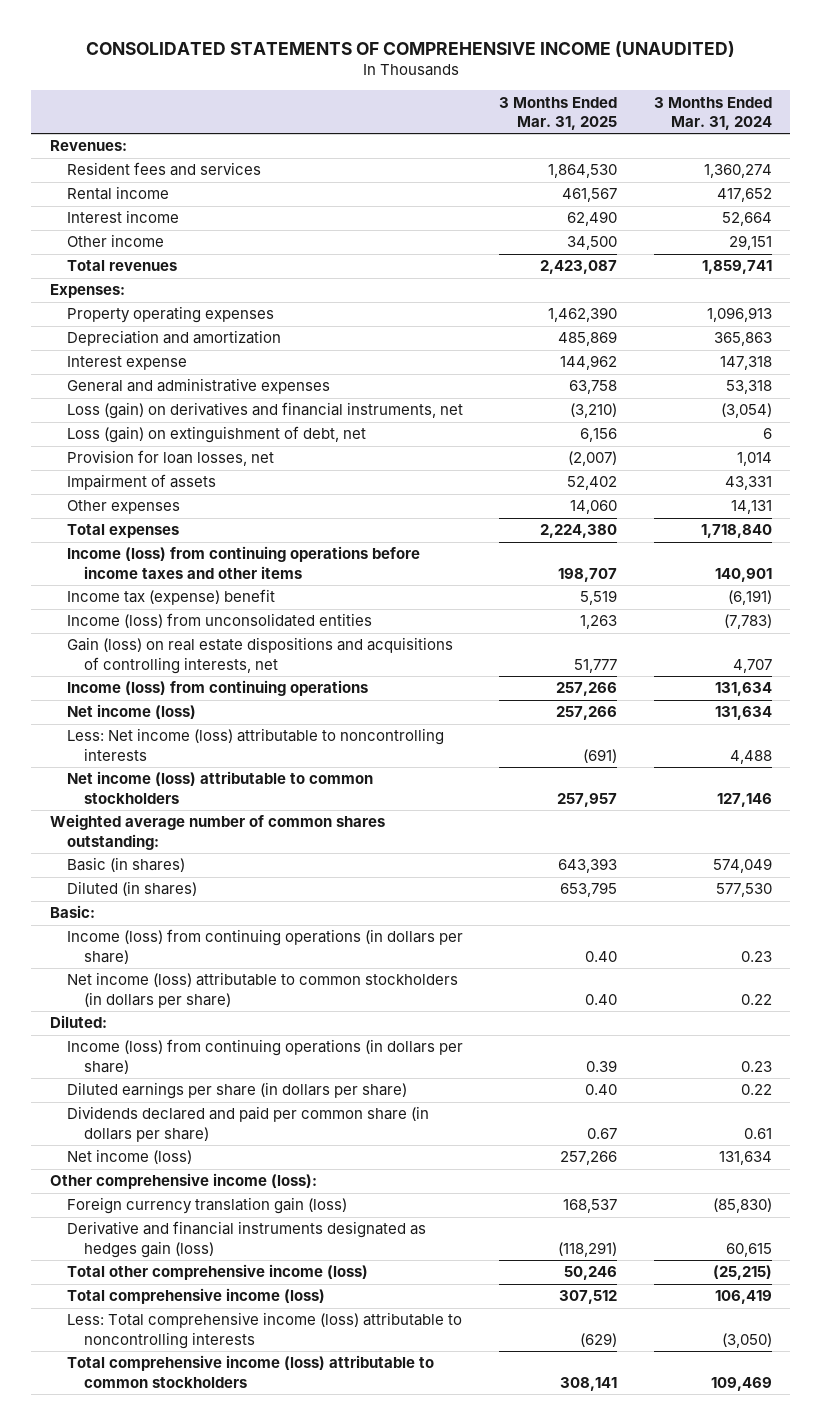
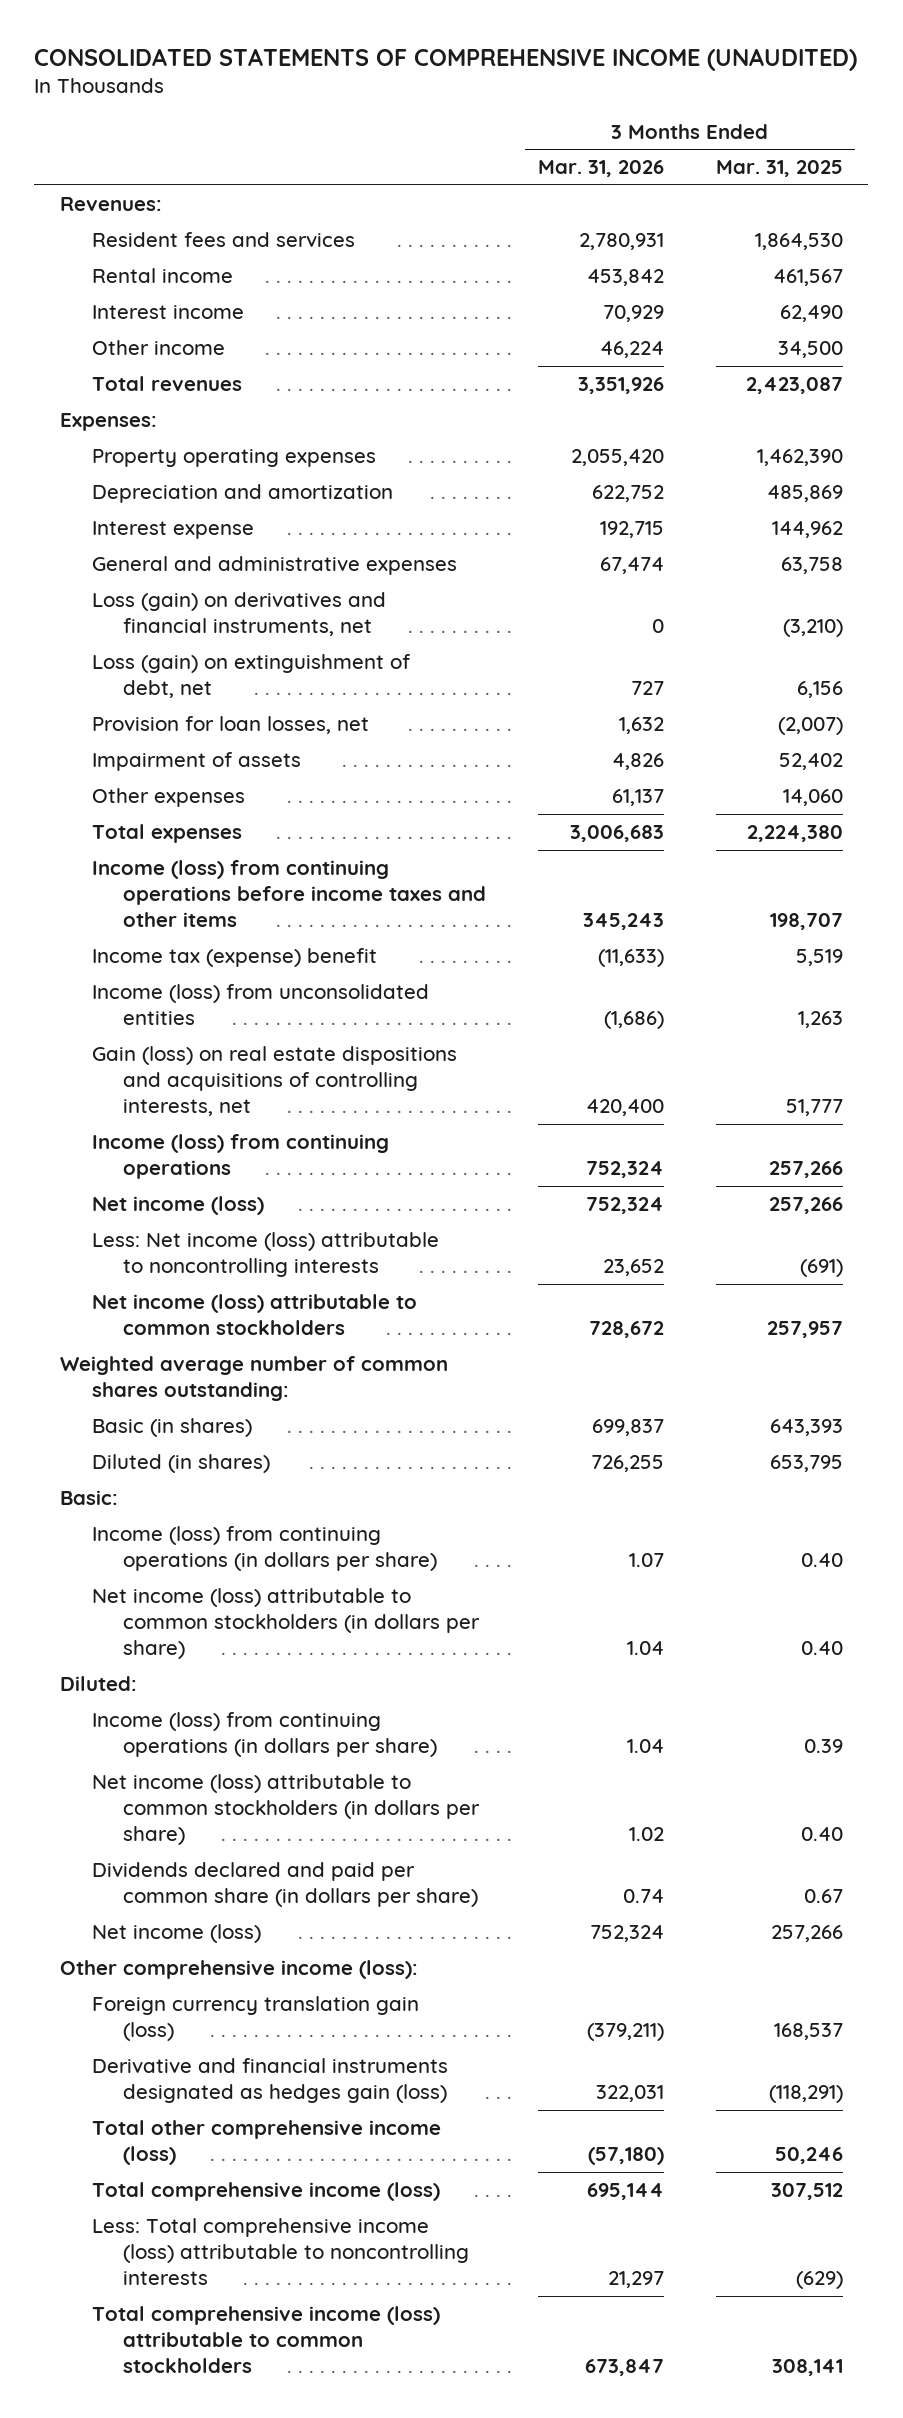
[653,96,772,131] 3 Months Ended Mar. 31, 2024 -> none
none -> [537,160,664,178] Mar. 31, 2026
[66,1082,407,1100] Diluted earnings per share (in dollars per share) -> [91,1773,481,1846] Net income (loss) attributable to common stockholders (in dollars per share)

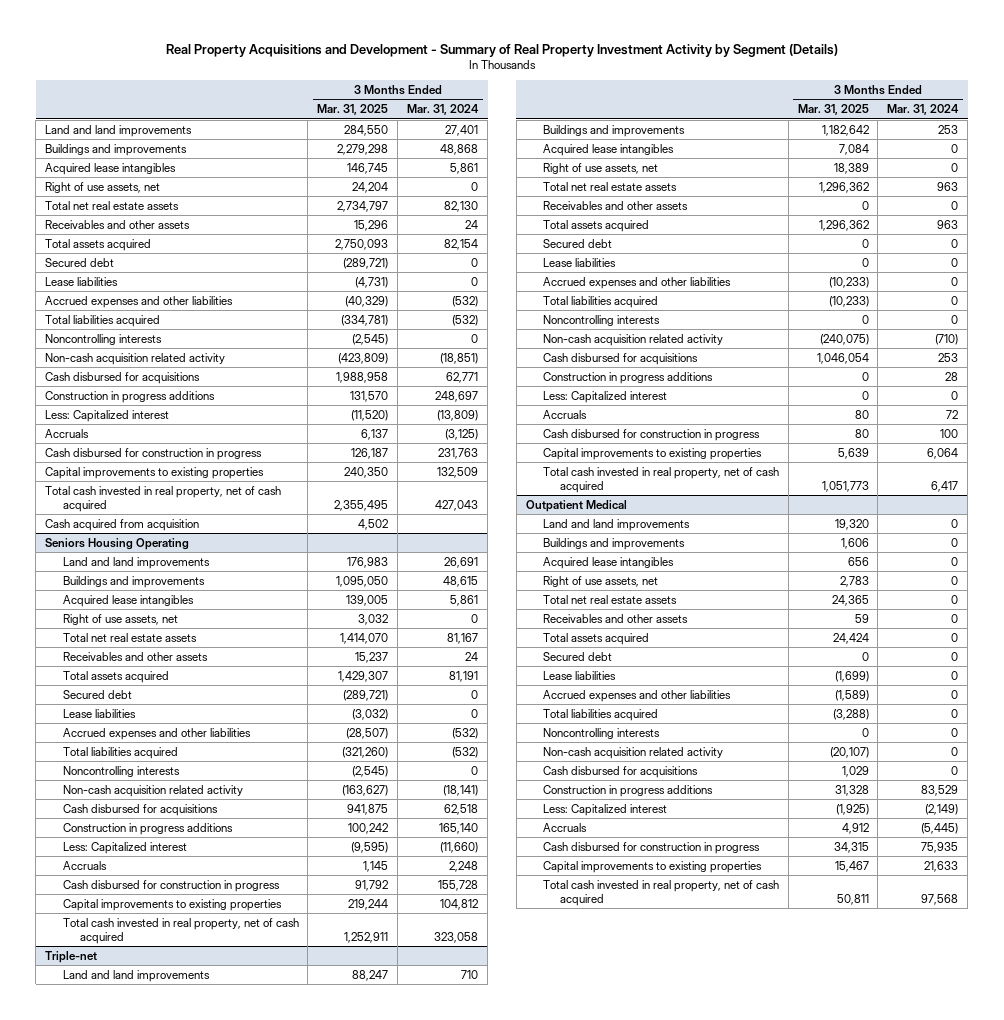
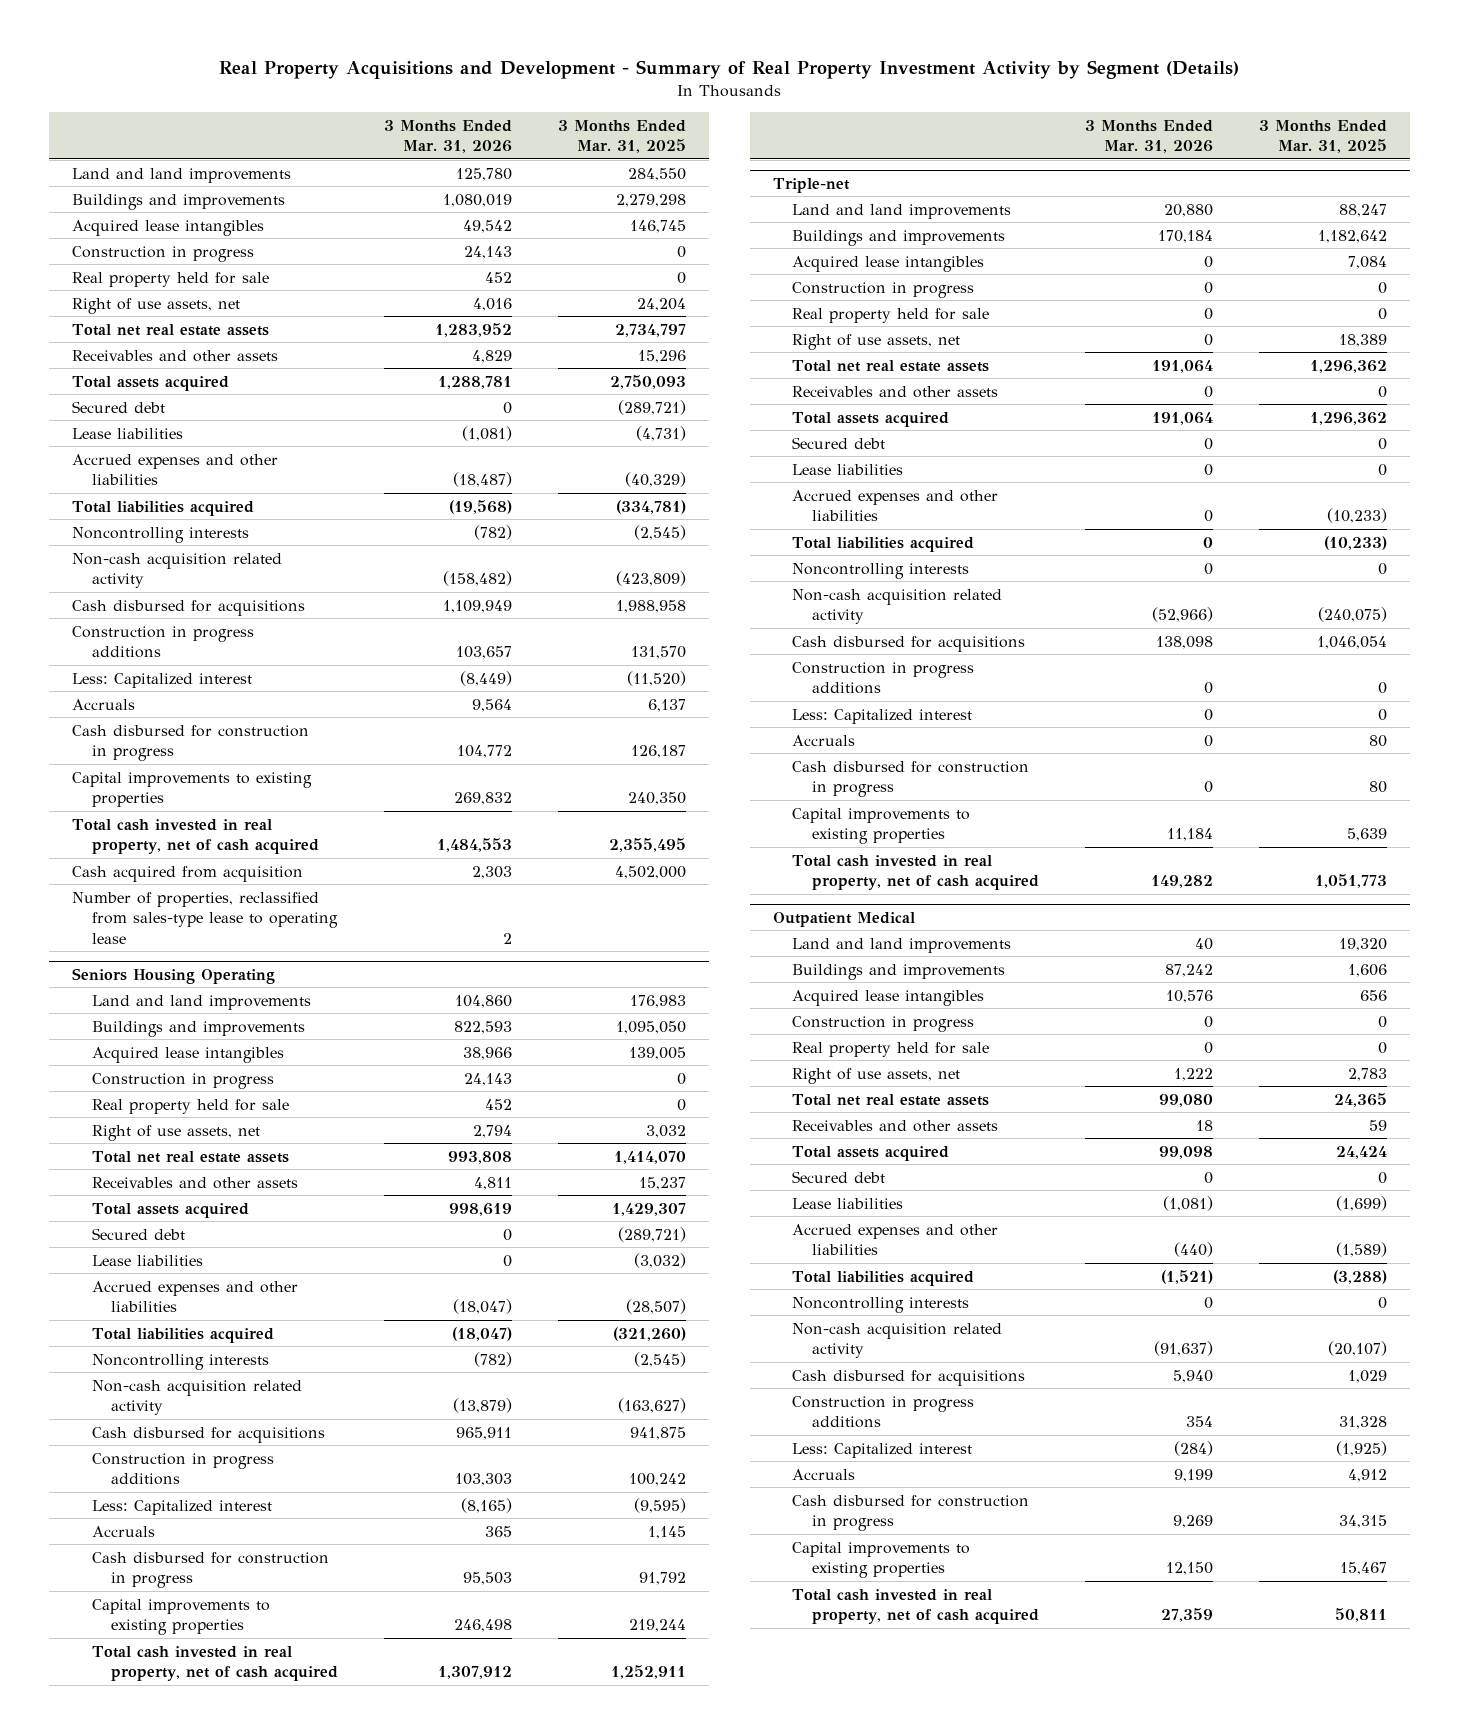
[407,104,480,116] Mar. 31, 2024 -> none
none -> [384,119,513,154] 3 Months Ended Mar. 31, 2026
none -> [71,245,254,262] Construction in progress
none -> [71,271,269,287] Real property held for sale
[358,518,389,530] 4,502 -> [615,865,687,879] 4,502,000
none -> [71,891,338,944] Number of properties, reclassified from sales-type lease to operating lease
none -> [91,1072,274,1089] Construction in progress
none -> [91,1098,289,1114] Real property held for sale
none -> [792,281,975,298] Construction in progress
none -> [792,307,990,323] Real property held for sale
none -> [792,1015,975,1032] Construction in progress
none -> [792,1041,990,1057] Real property held for sale

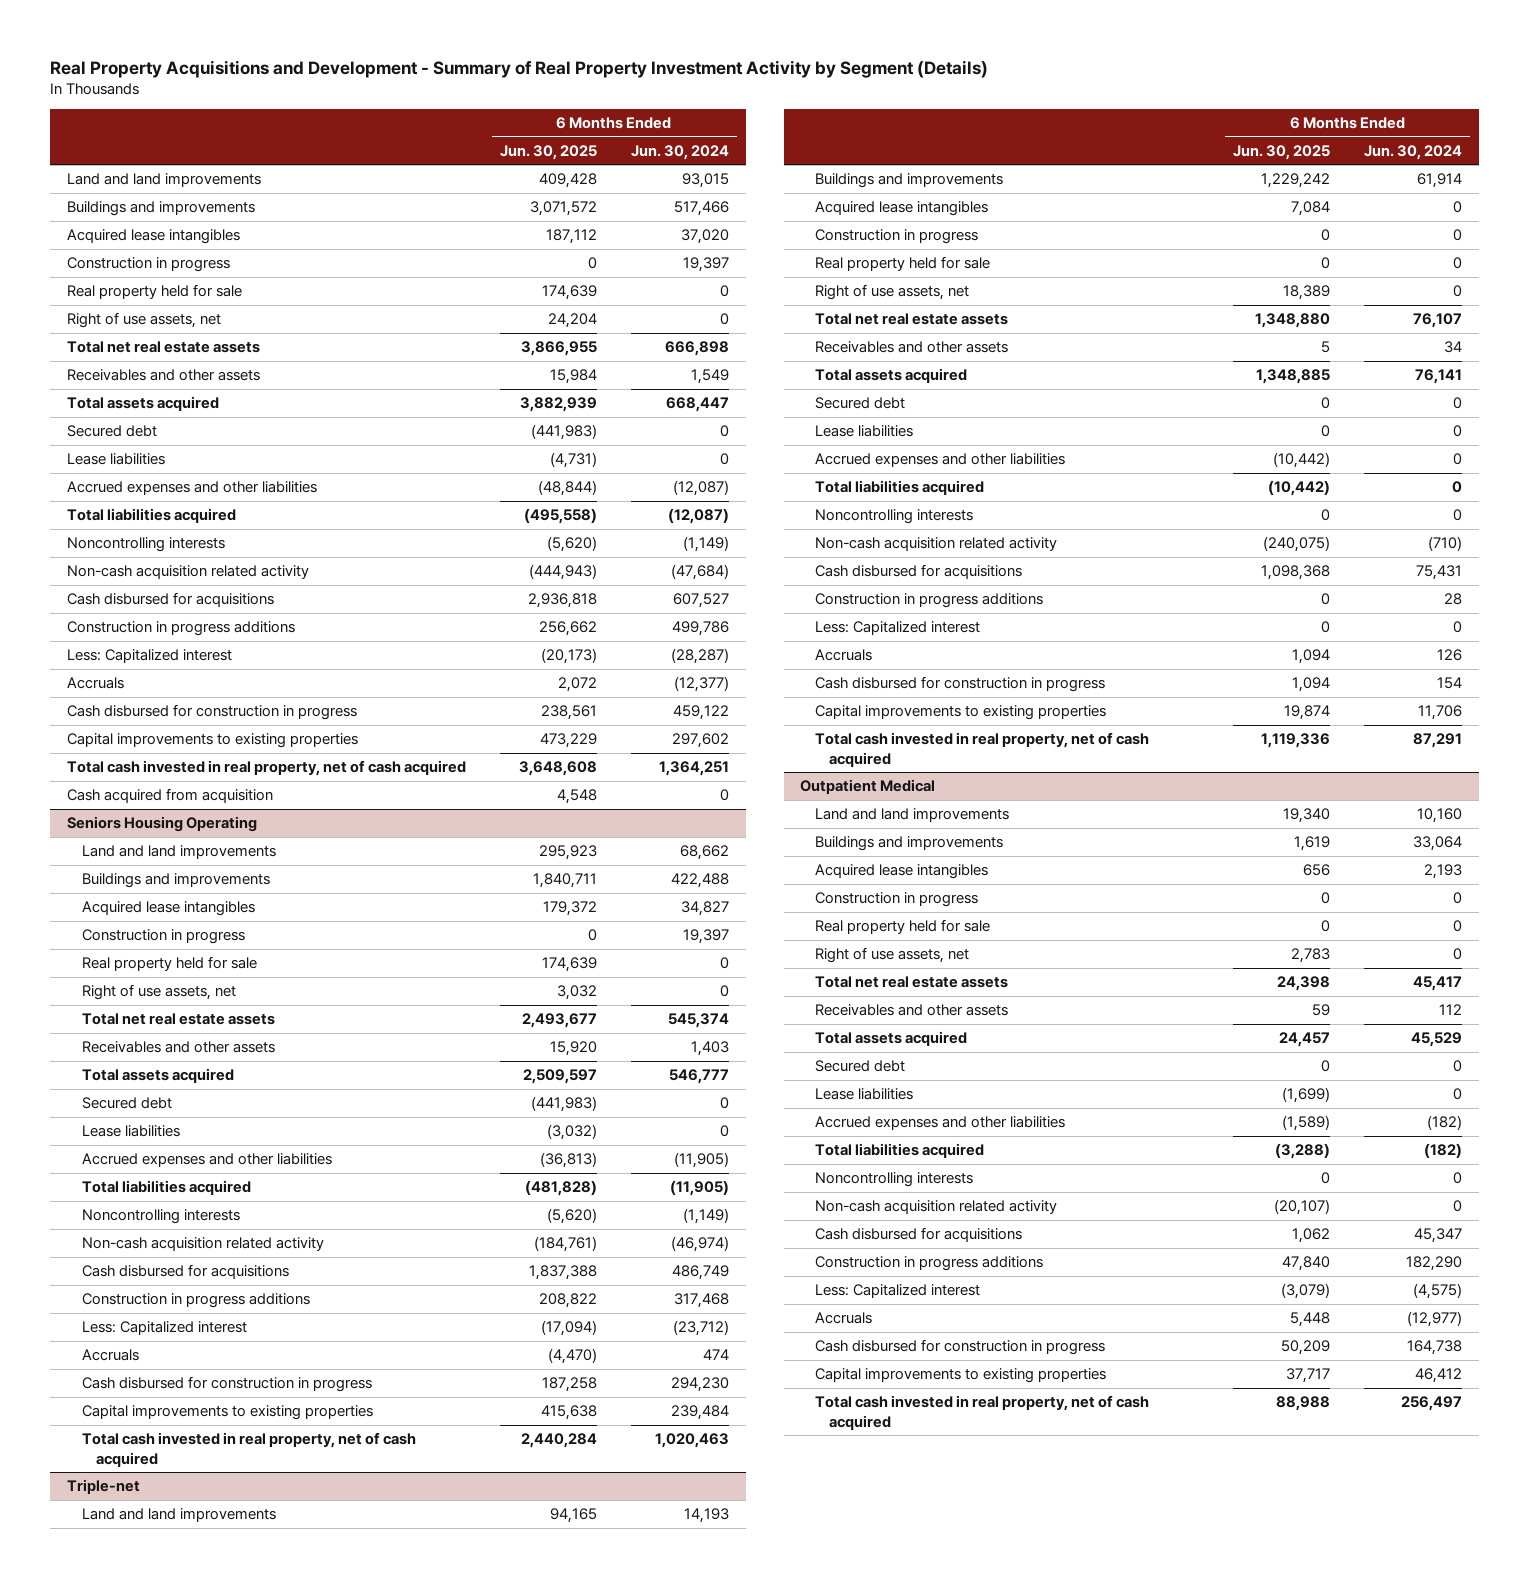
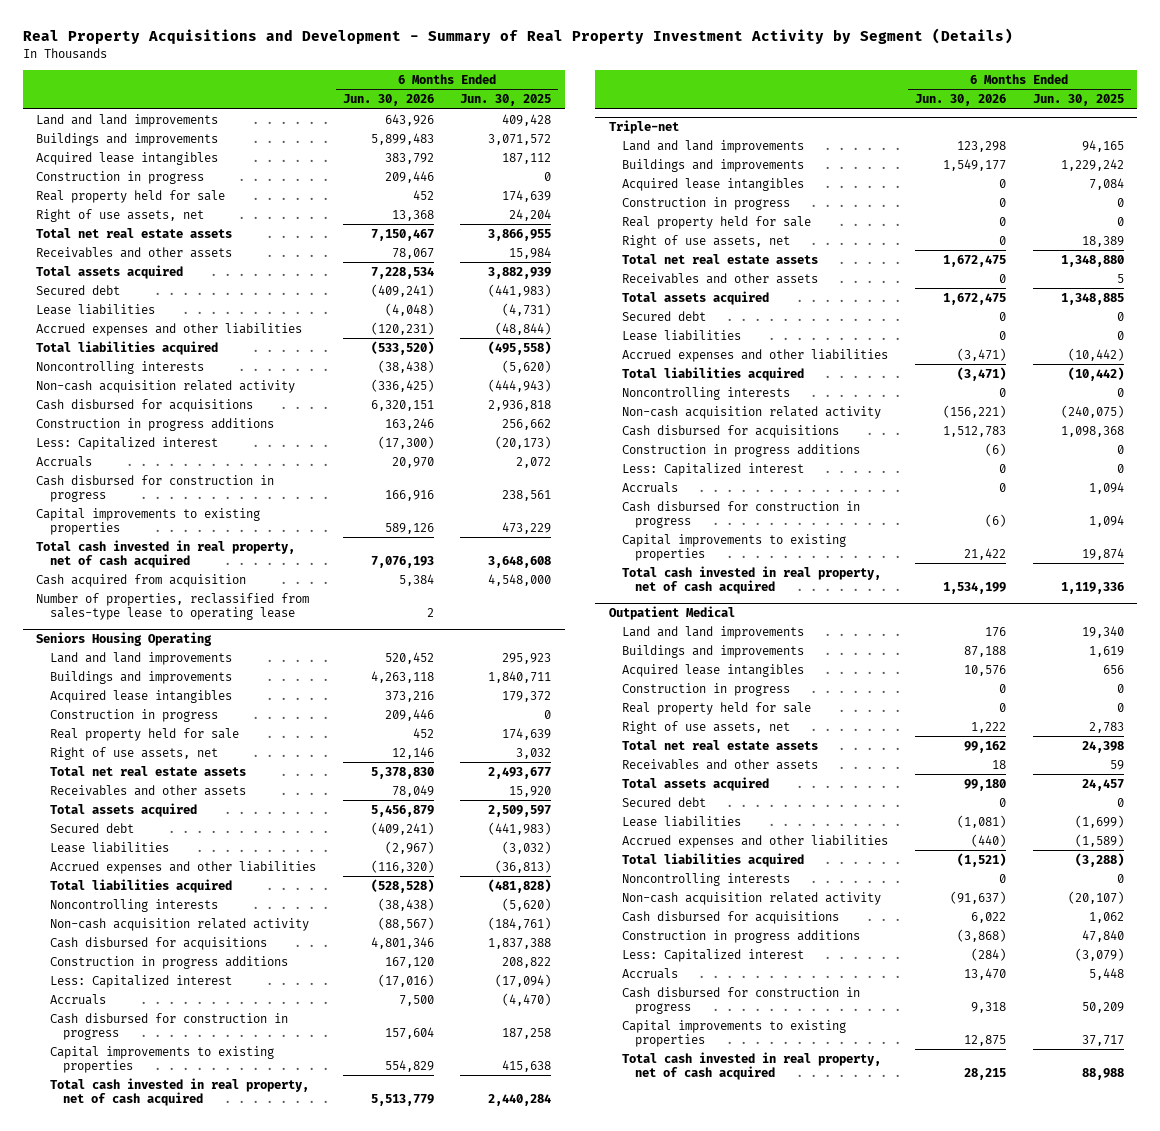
[630,144,729,160] Jun. 30, 2024 -> none
none -> [342,94,434,107] Jun. 30, 2026
[557,789,598,805] 4,548 -> [488,573,552,586] 4,548,000
none -> [36,592,310,620] Number of properties, reclassified from sales-type lease to operating lease

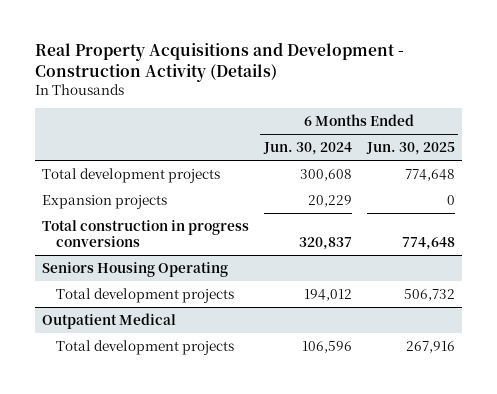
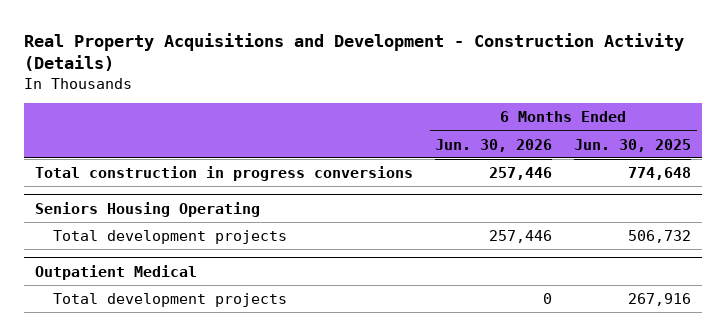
[262,142,352,156] Jun. 30, 2024 -> none
none -> [435,138,553,152] Jun. 30, 2026
[42,167,221,183] Total development projects -> none
[42,194,168,209] Expansion projects -> none

